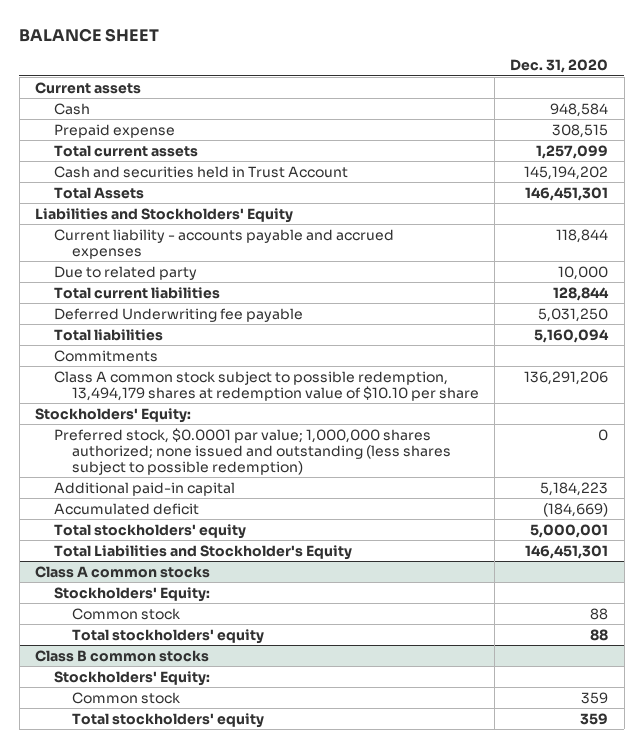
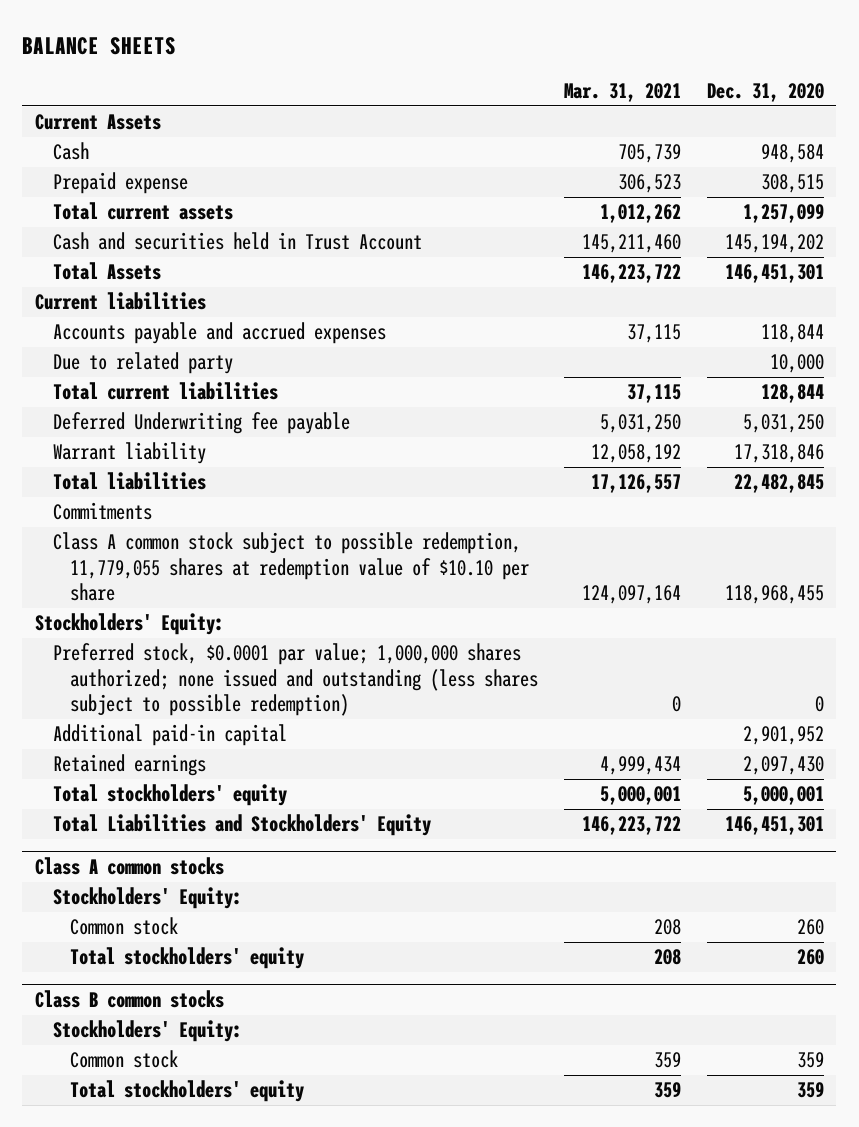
[19,27,160,42] BALANCE SHEET -> [22,37,177,56] BALANCE SHEETS
none -> [564,82,682,102] Mar. 31, 2021
[34,81,141,94] Current assets -> [34,114,161,131] Current Assets
[34,207,293,223] Liabilities and Stockholders' Equity -> none
none -> [34,292,206,311] Current liabilities
[53,228,394,259] Current liability - accounts payable and accrued expenses -> [52,322,386,345] Accounts payable and accrued expenses
none -> [52,442,206,465] Warrant liability
[534,328,610,343] 5,160,094 -> [733,474,824,494] 22,482,845
[53,370,480,401] Class A common stock subject to possible redemption, 13,494,179 shares at redemption value of $10.10 per share -> [52,532,530,602] Class A common stock subject to possible redemption, 11,779,055 shares at redemption value of $10.10 per share
[524,370,609,385] 136,291,206 -> [724,585,824,605] 118,968,455
[53,502,199,515] Accumulated deficit -> none
[540,481,609,496] 5,184,223 -> [742,726,824,746] 2,901,952
none -> [52,754,206,777] Retained earnings
[53,544,352,560] Total Liabilities and Stockholder's Equity -> [52,814,431,837] Total Liabilities and Stockholders' Equity
[590,607,609,620] 88 -> [796,919,824,936] 260
[590,628,609,641] 88 -> [796,949,824,966] 260

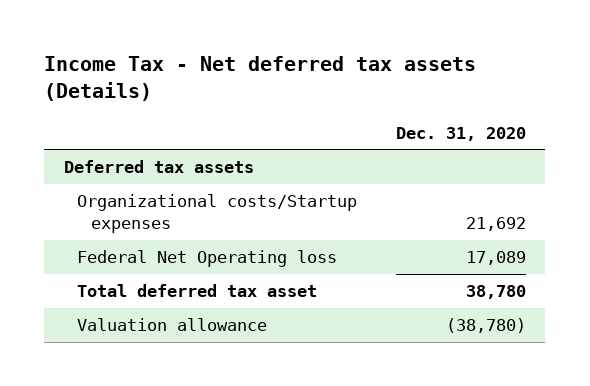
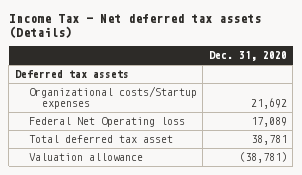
[465,285,526,300] 38,780 -> [250,135,287,146] 38,781
[445,318,526,334] (38,780) -> [238,152,287,164] (38,781)

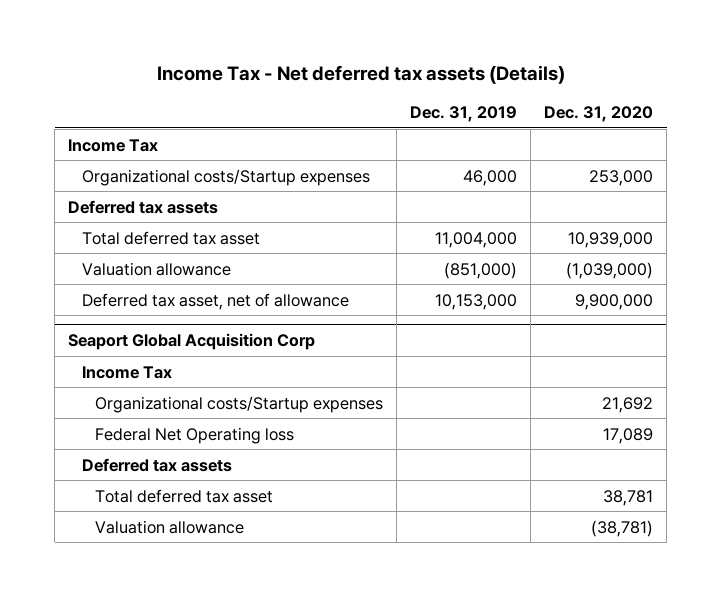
none -> [410,105,518,122] Dec. 31, 2019
none -> [67,138,158,152] Income Tax
none -> [81,168,370,186] Organizational costs/Startup expenses
none -> [81,230,260,245] Total deferred tax asset
none -> [81,261,231,276] Valuation allowance
none -> [81,292,349,310] Deferred tax asset, net of allowance
none -> [67,332,315,350] Seaport Global Acquisition Corp
none -> [81,365,172,379] Income Tax
none -> [81,457,232,472] Deferred tax assets

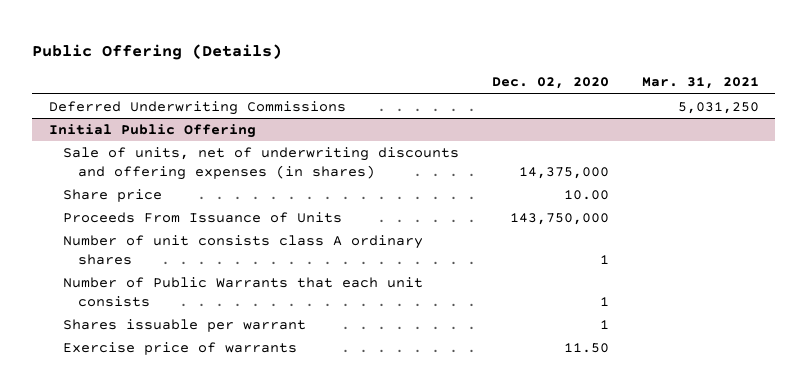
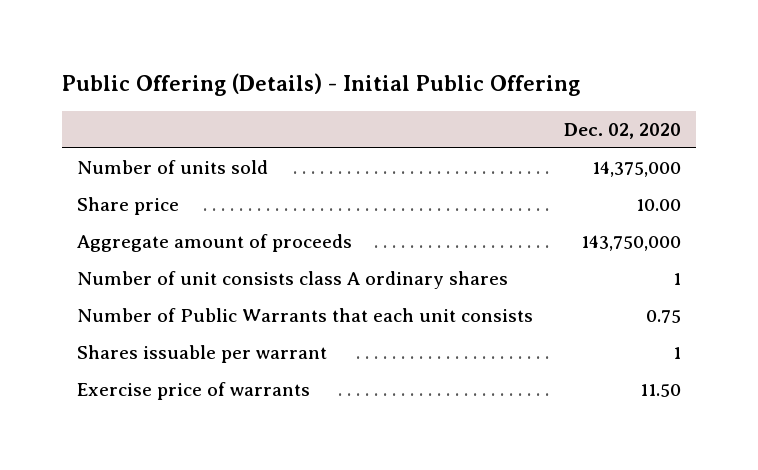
[32,43,283,60] Public Offering (Details) -> [61,73,580,97] Public Offering (Details) - Initial Public Offering
[642,77,760,90] Mar. 31, 2021 -> none
[48,100,346,115] Deferred Underwriting Commissions -> none
[48,123,256,138] Initial Public Offering -> none
[63,146,460,181] Sale of units, net of underwriting discounts and offering expenses (in shares) -> [77,160,269,175] Number of units sold
[63,211,343,223] Proceeds From Issuance of Units -> [77,234,353,253] Aggregate amount of proceeds
[600,297,610,307] 1 -> [645,310,681,324] 0.75

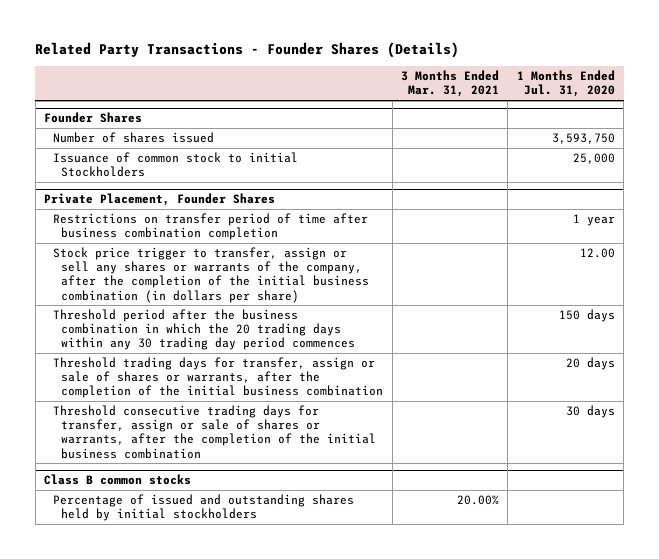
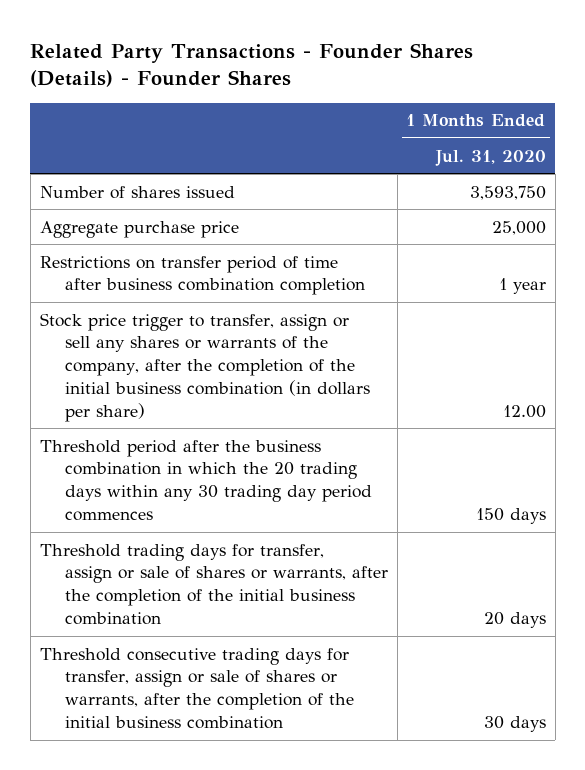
[35,42,460,59] Related Party Transactions - Founder Shares (Details) -> [30,42,474,87] Related Party Transactions - Founder Shares (Details) - Founder Shares
[400,70,499,98] 3 Months Ended Mar. 31, 2021 -> none
[44,112,143,124] Founder Shares -> none
[44,193,276,207] Private Placement, Founder Shares -> none
[52,152,298,178] Issuance of common stock to initial Stockholders -> [39,220,239,238] Aggregate purchase price
[44,474,192,486] Class B common stocks -> none
[52,494,354,522] Percentage of issued and outstanding shares held by initial stockholders -> none

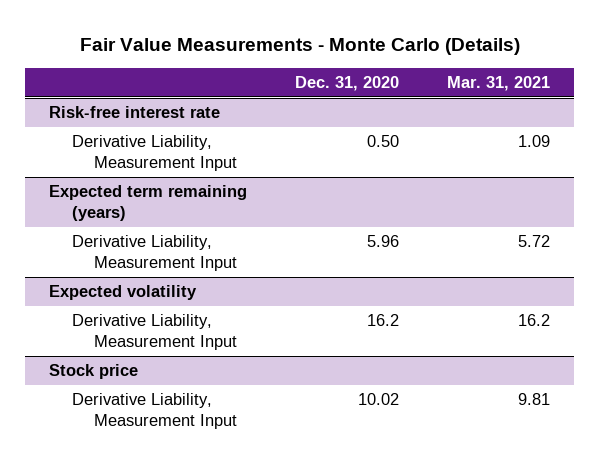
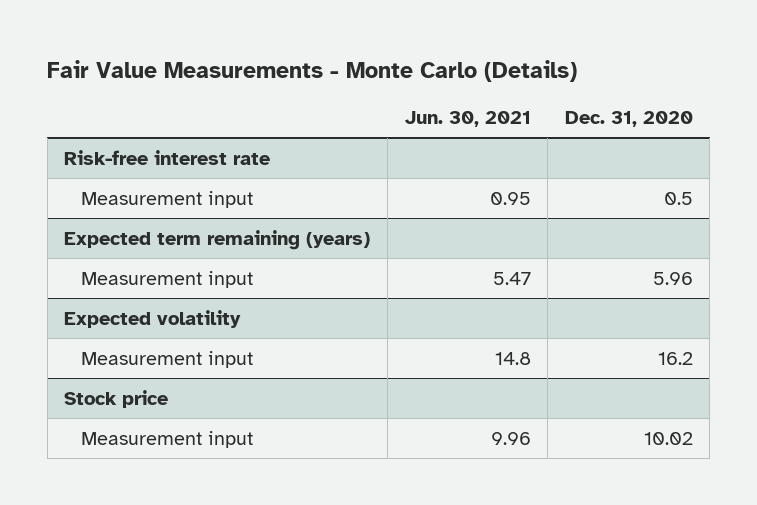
[447,75,551,91] Mar. 31, 2021 -> none
none -> [404,111,531,128] Jun. 30, 2021
[71,135,238,171] Derivative Liability, Measurement Input -> [80,190,253,208] Measurement input
[367,135,400,148] 0.50 -> [663,191,693,205] 0.5
[71,235,238,271] Derivative Liability, Measurement Input -> [80,270,253,288] Measurement input
[71,314,238,350] Derivative Liability, Measurement Input -> [80,350,253,368] Measurement input
[71,393,238,429] Derivative Liability, Measurement Input -> [80,430,253,448] Measurement input

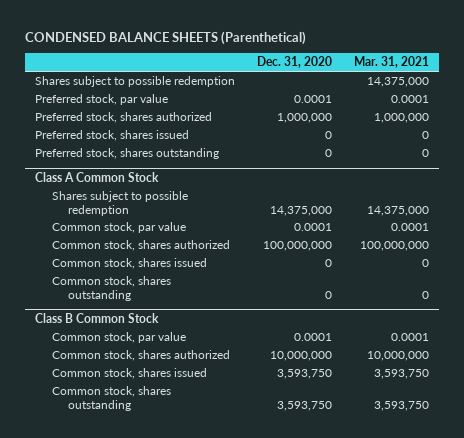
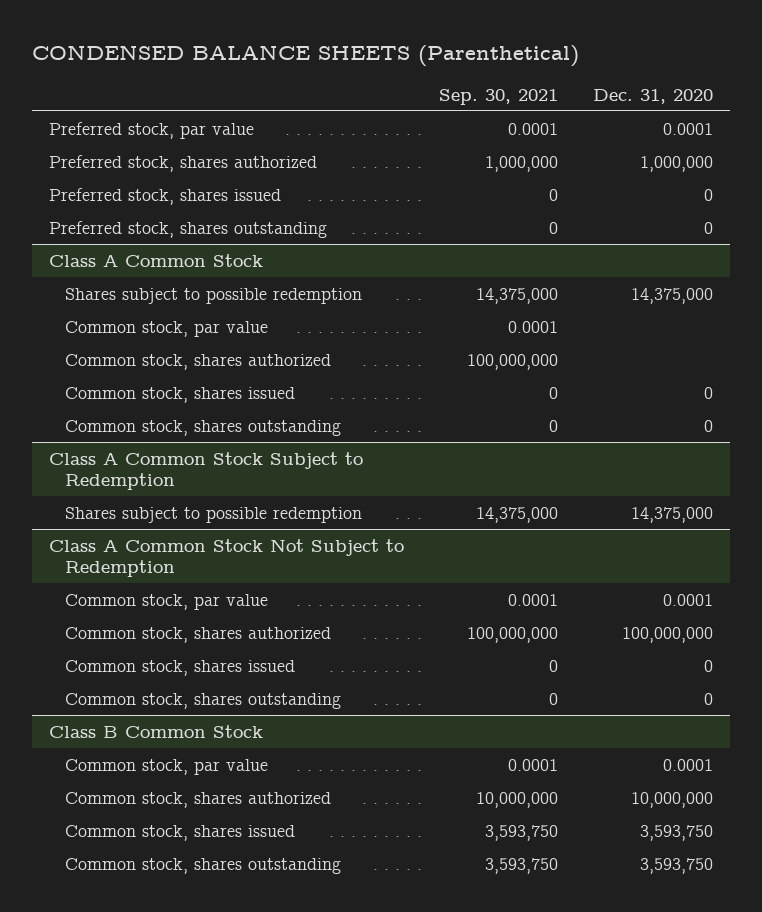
[353,56,429,69] Mar. 31, 2021 -> none
none -> [438,88,558,105] Sep. 30, 2021
[35,75,236,87] Shares subject to possible redemption -> none
none -> [64,320,268,337] Common stock, par value
none -> [64,353,331,370] Common stock, shares authorized
none -> [64,386,295,403] Common stock, shares issued
none -> [64,419,341,436] Common stock, shares outstanding
none -> [49,451,364,491] Class A Common Stock Subject to Redemption
none -> [64,506,362,523] Shares subject to possible redemption
none -> [49,538,405,578] Class A Common Stock Not Subject to Redemption

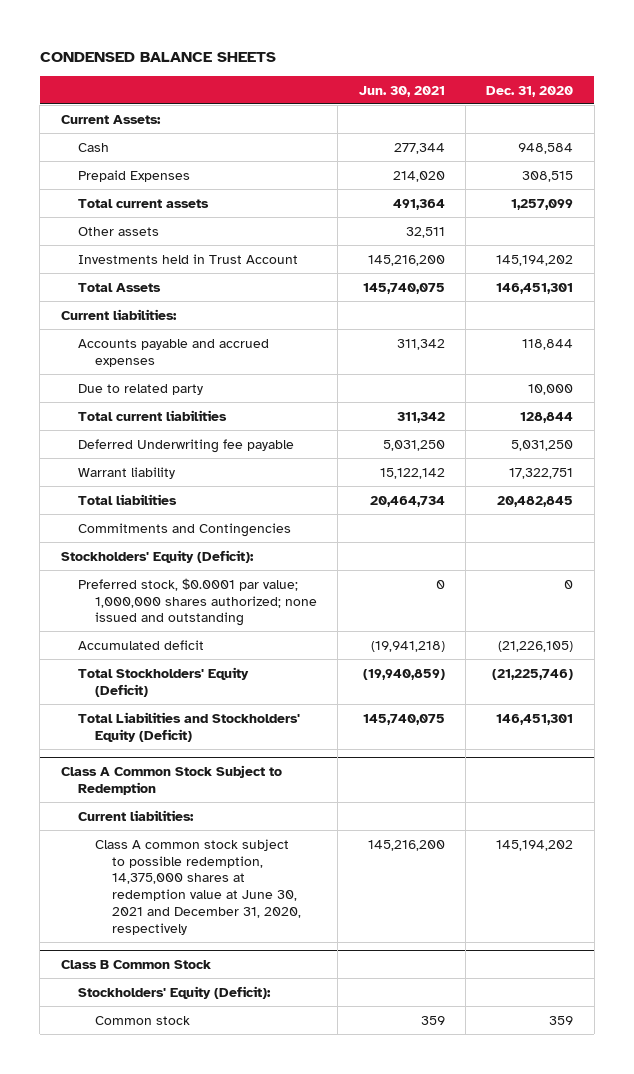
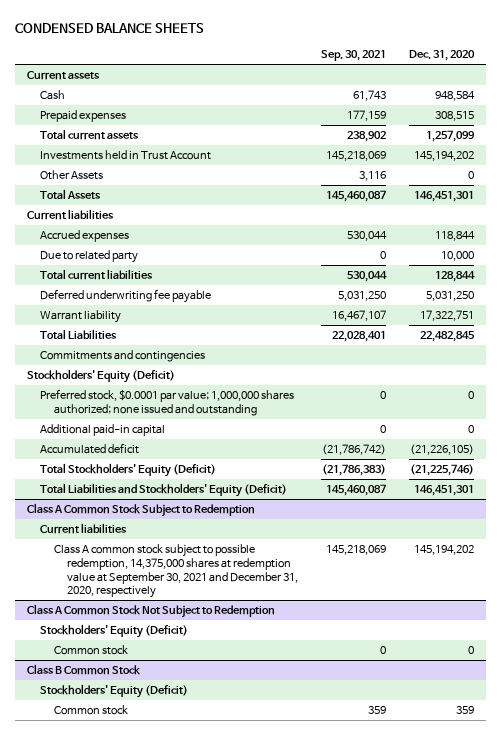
[358,85,445,97] Jun. 30, 2021 -> none
none -> [321,50,387,62] Sep. 30, 2021
[60,114,161,124] Current Assets: -> [27,71,101,81] Current assets
[77,169,190,182] Prepaid Expenses -> [40,110,127,123] Prepaid expenses
[77,226,159,236] Other assets -> none
none -> [40,170,104,181] Other Assets
[60,308,177,320] Current liabilities: -> [27,209,115,221] Current liabilities
[77,338,269,367] Accounts payable and accrued expenses -> [40,230,130,243] Accrued expenses
[77,438,294,453] Deferred Underwriting fee payable -> [40,289,212,304] Deferred underwriting fee payable
[77,493,177,505] Total liabilities -> [40,329,118,340] Total Liabilities
[497,495,574,507] 20,482,845 -> [420,331,476,343] 22,482,845
[77,522,291,537] Commitments and Contingencies -> [40,350,206,363] Commitments and contingencies
[60,549,254,563] Stockholders' Equity (Deficit): -> [27,369,176,384] Stockholders' Equity (Deficit)
none -> [40,424,166,437] Additional paid-in capital
[77,809,194,821] Current liabilities: -> [40,523,128,535] Current liabilities
[95,838,302,935] Class A common stock subject to possible redemption, 14,375,000 shares at redemption value at June 30, 2021 and December 31, 2020, respectively -> [53,544,299,599] Class A common stock subject to possible redemption, 14,375,000 shares at redemption value at September 30, 2021 and December 31, 2020, respectively
none -> [27,604,276,619] Class A Common Stock Not Subject to Redemption
none -> [40,624,189,639] Stockholders' Equity (Deficit)
none -> [53,645,128,656] Common stock
[77,985,271,999] Stockholders' Equity (Deficit): -> [40,684,189,699] Stockholders' Equity (Deficit)

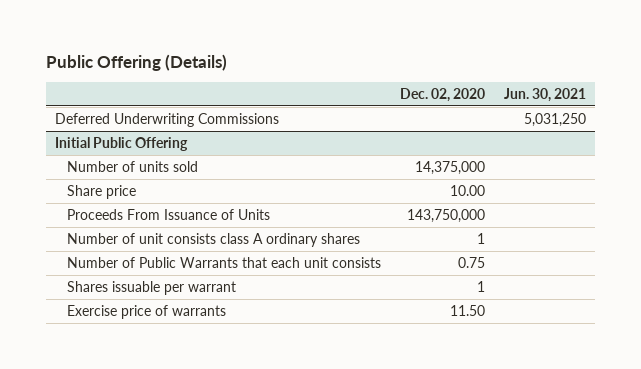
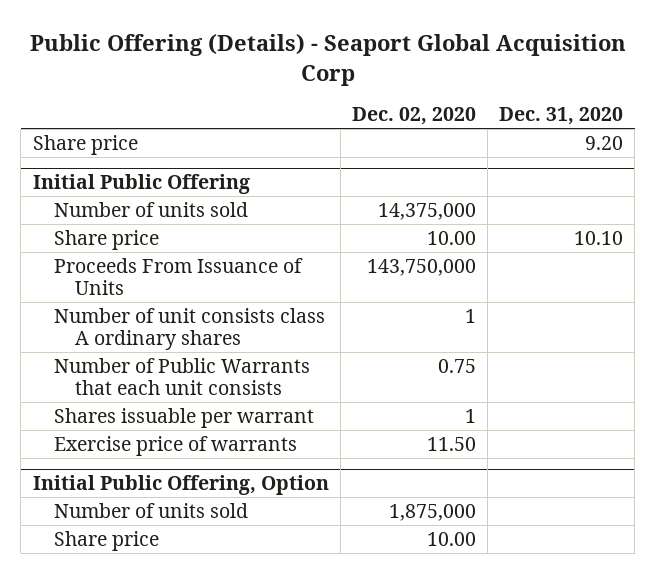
[45,53,227,71] Public Offering (Details) -> [29,33,626,86] Public Offering (Details) - Seaport Global Acquisition Corp
[503,87,586,102] Jun. 30, 2021 -> none
none -> [498,107,623,126] Dec. 31, 2020
[55,112,280,127] Deferred Underwriting Commissions -> none
none -> [32,134,138,155] Share price
none -> [32,475,329,496] Initial Public Offering, Option
none -> [53,502,248,518] Number of units sold
none -> [53,530,159,551] Share price

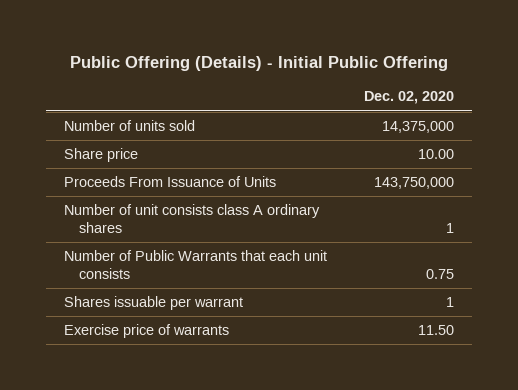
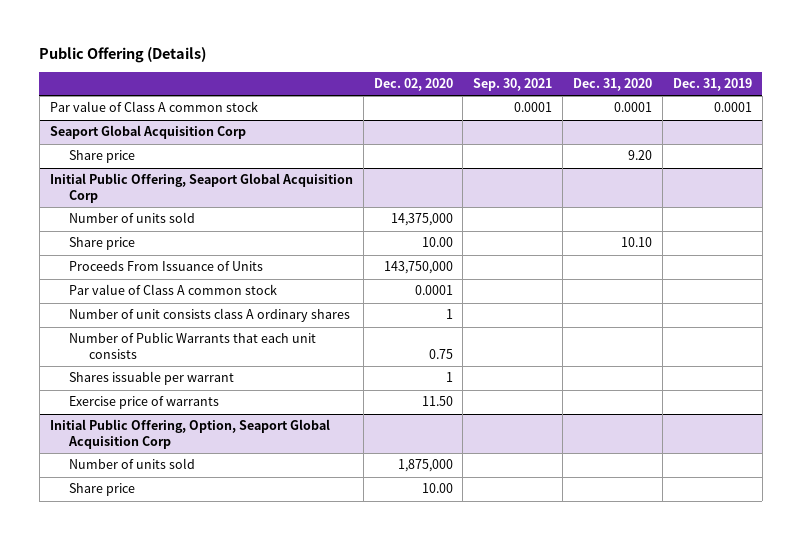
[69,56,448,72] Public Offering (Details) - Initial Public Offering -> [39,46,207,63] Public Offering (Details)
none -> [473,78,553,92] Sep. 30, 2021
none -> [573,78,653,92] Dec. 31, 2020
none -> [672,78,752,92] Dec. 31, 2019
none -> [49,101,258,113] Par value of Class A common stock
none -> [49,125,246,140] Seaport Global Acquisition Corp
none -> [69,150,136,164] Share price
none -> [49,173,353,203] Initial Public Offering, Seaport Global Acquisition Corp
none -> [69,284,278,296] Par value of Class A common stock
none -> [49,419,330,449] Initial Public Offering, Option, Seaport Global Acquisition Corp
none -> [69,458,196,470] Number of units sold
none -> [69,483,136,497] Share price

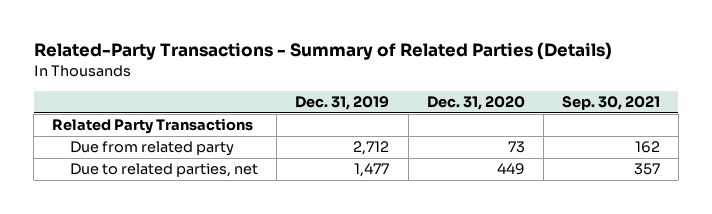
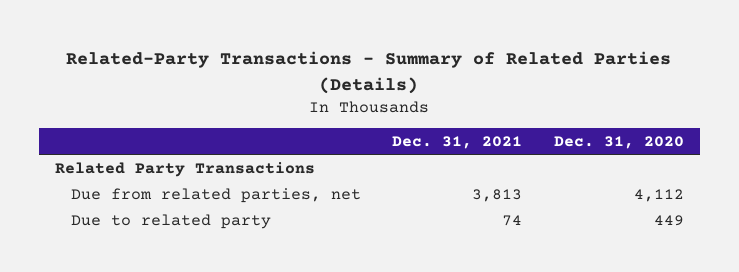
[295,96,390,111] Dec. 31, 2019 -> none
[561,96,660,111] Sep. 30, 2021 -> none
none -> [392,135,523,149] Dec. 31, 2021
[70,141,235,157] Due from related party -> [70,187,361,203] Due from related parties, net
[507,141,525,154] 73 -> [633,188,684,202] 4,112
[70,163,259,178] Due to related parties, net -> [70,213,271,229] Due to related party

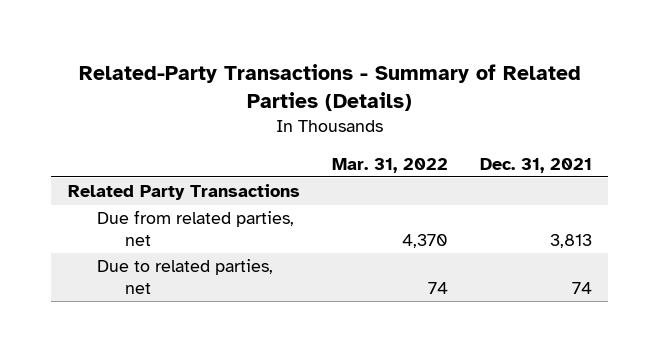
[553,135,684,149] Dec. 31, 2020 -> none
none -> [331,157,448,173] Mar. 31, 2022
[70,213,271,229] Due to related party -> [96,259,273,294] Due to related parties, net

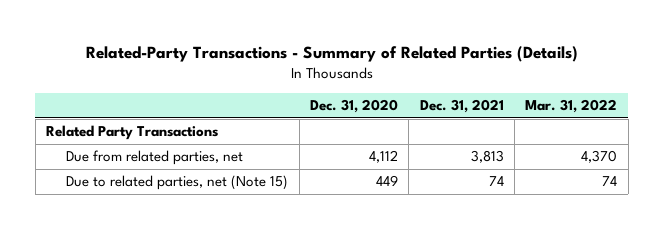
none -> [309,99,398,114] Dec. 31, 2020
[96,259,273,294] Due to related parties, net -> [66,175,289,191] Due to related parties, net (Note 15)

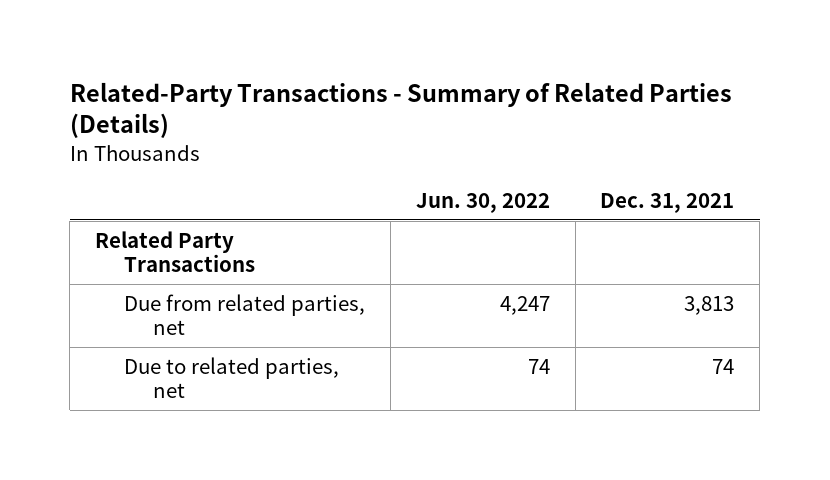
[309,99,398,114] Dec. 31, 2020 -> none
[525,99,618,114] Mar. 31, 2022 -> none
none -> [415,192,550,213] Jun. 30, 2022
[66,175,289,191] Due to related parties, net (Note 15) -> [124,356,340,399] Due to related parties, net

